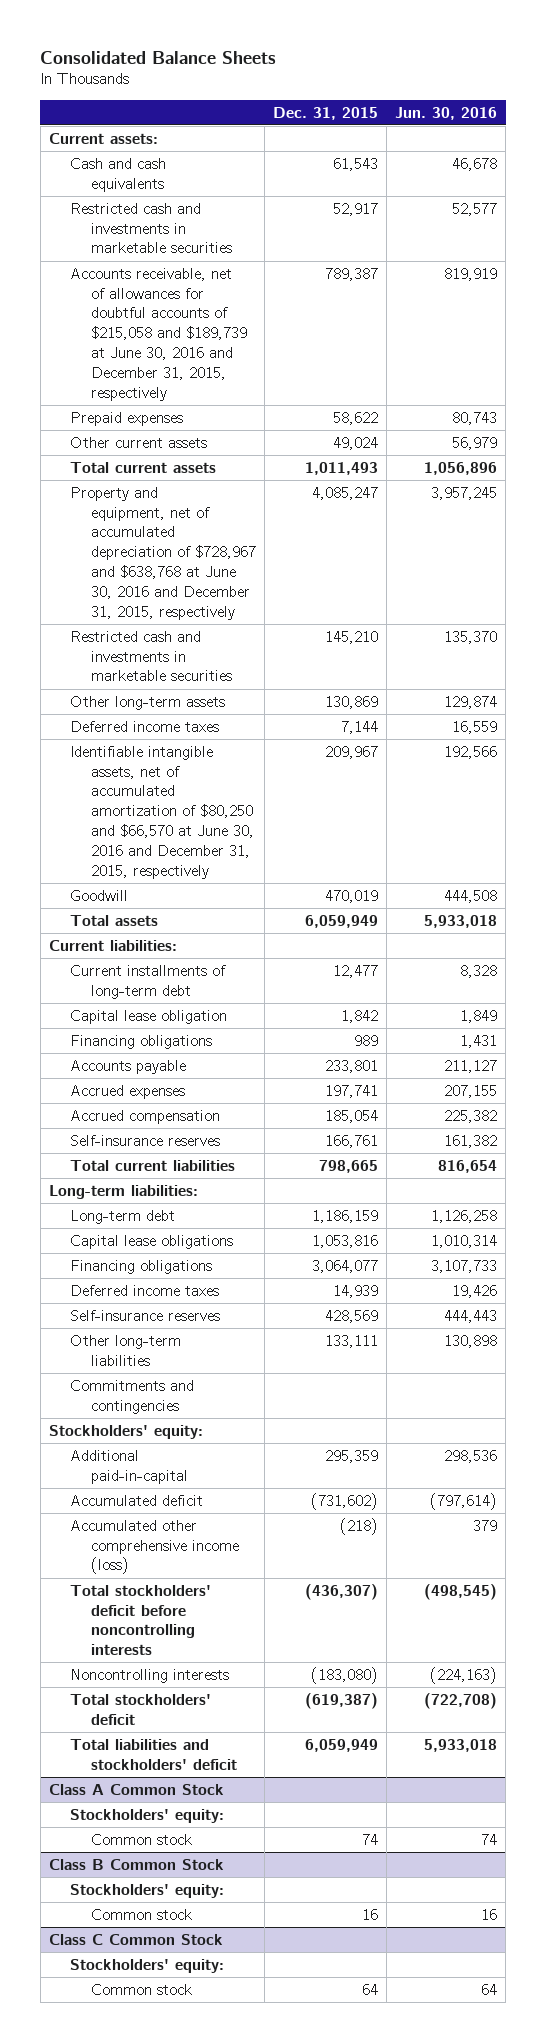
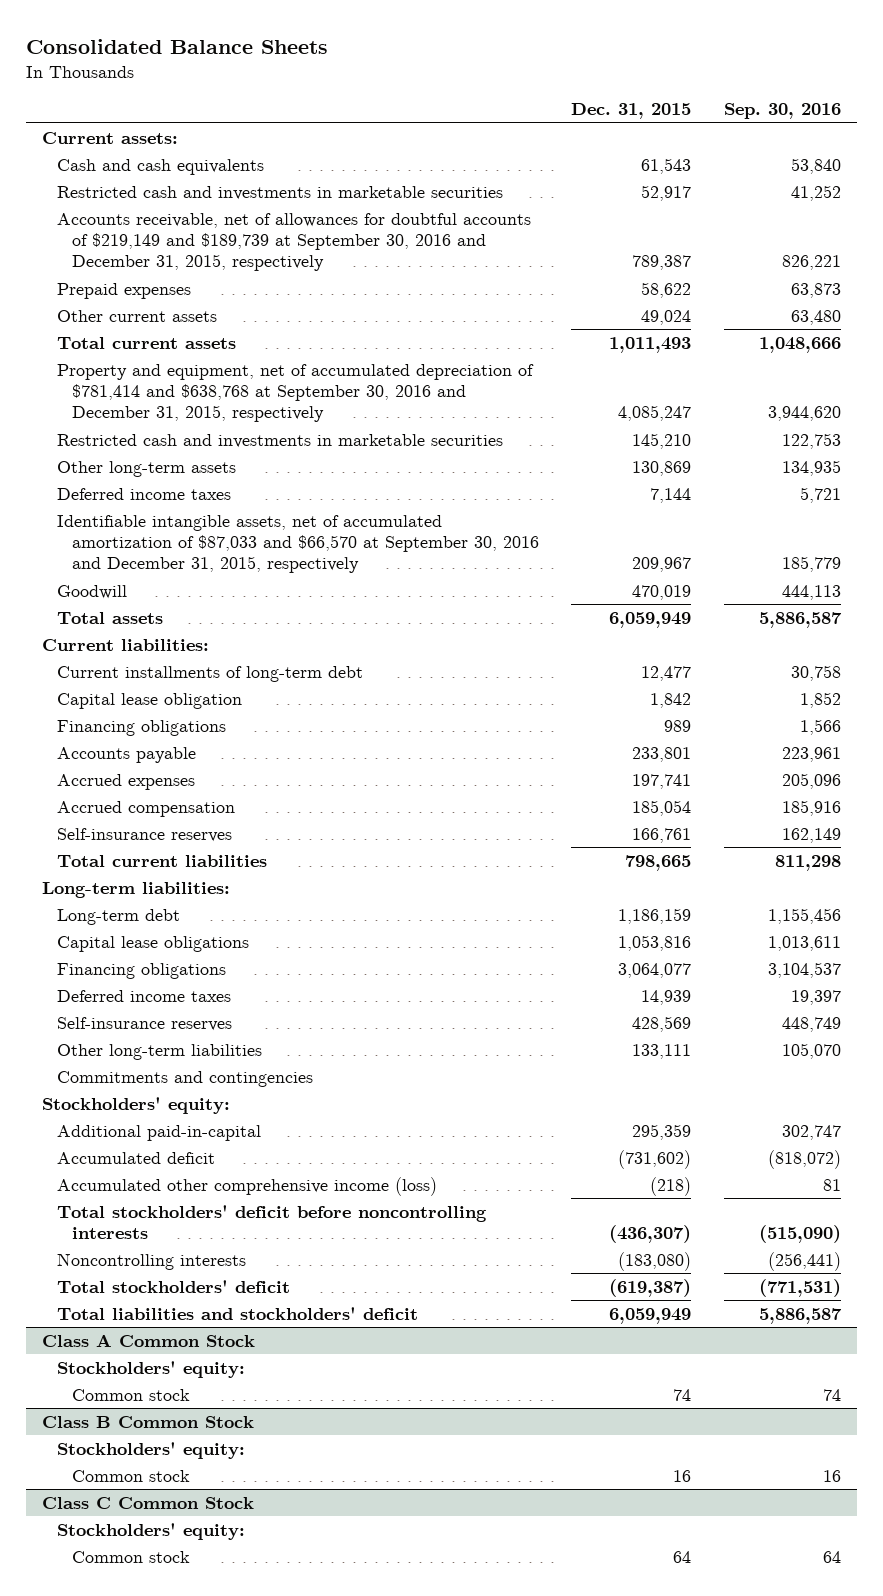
[395,106,498,120] Jun. 30, 2016 -> none
none -> [723,103,841,120] Sep. 30, 2016
[69,267,248,401] Accounts receivable, net of allowances for doubtful accounts of $215,058 and $189,739 at June 30, 2016 and December 31, 2015, respectively -> [57,212,532,272] Accounts receivable, net of allowances for doubtful accounts of $219,149 and $189,739 at September 30, 2016 and December 31, 2015, respectively
[69,486,257,620] Property and equipment, net of accumulated depreciation of $728,967 and $638,768 at June 30, 2016 and December 31, 2015, respectively -> [57,363,535,423] Property and equipment, net of accumulated depreciation of $781,414 and $638,768 at September 30, 2016 and December 31, 2015, respectively
[69,745,255,879] Identifiable intangible assets, net of accumulated amortization of $80,250 and $66,570 at June 30, 2016 and December 31, 2015, respectively -> [57,514,540,574] Identifiable intangible assets, net of accumulated amortization of $87,033 and $66,570 at September 30, 2016 and December 31, 2015, respectively

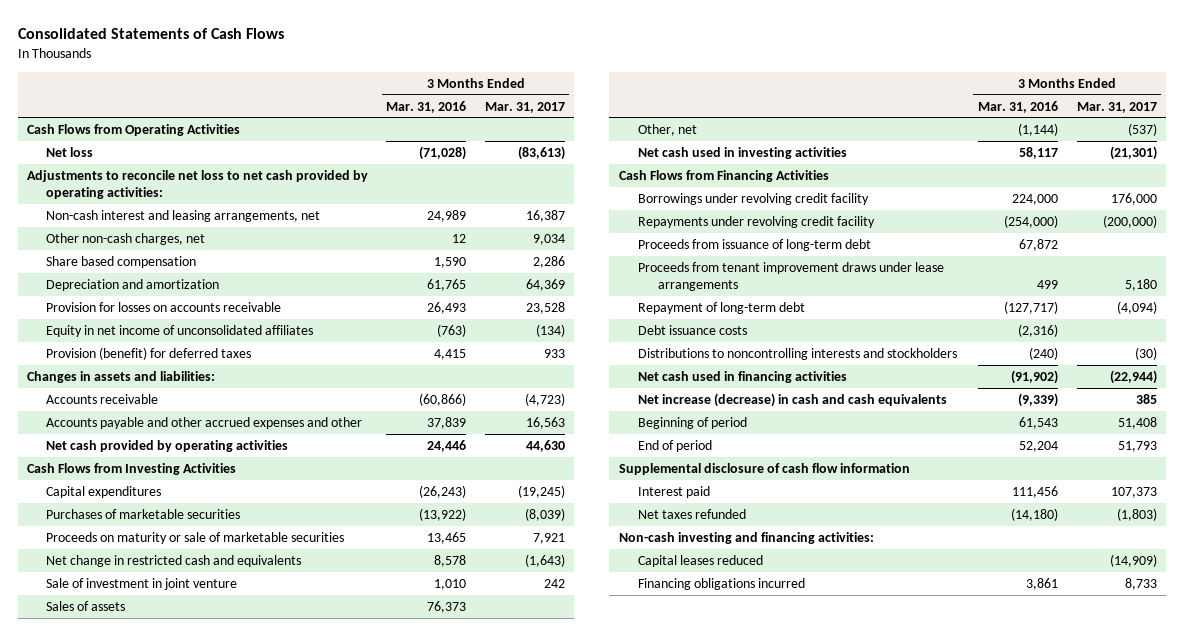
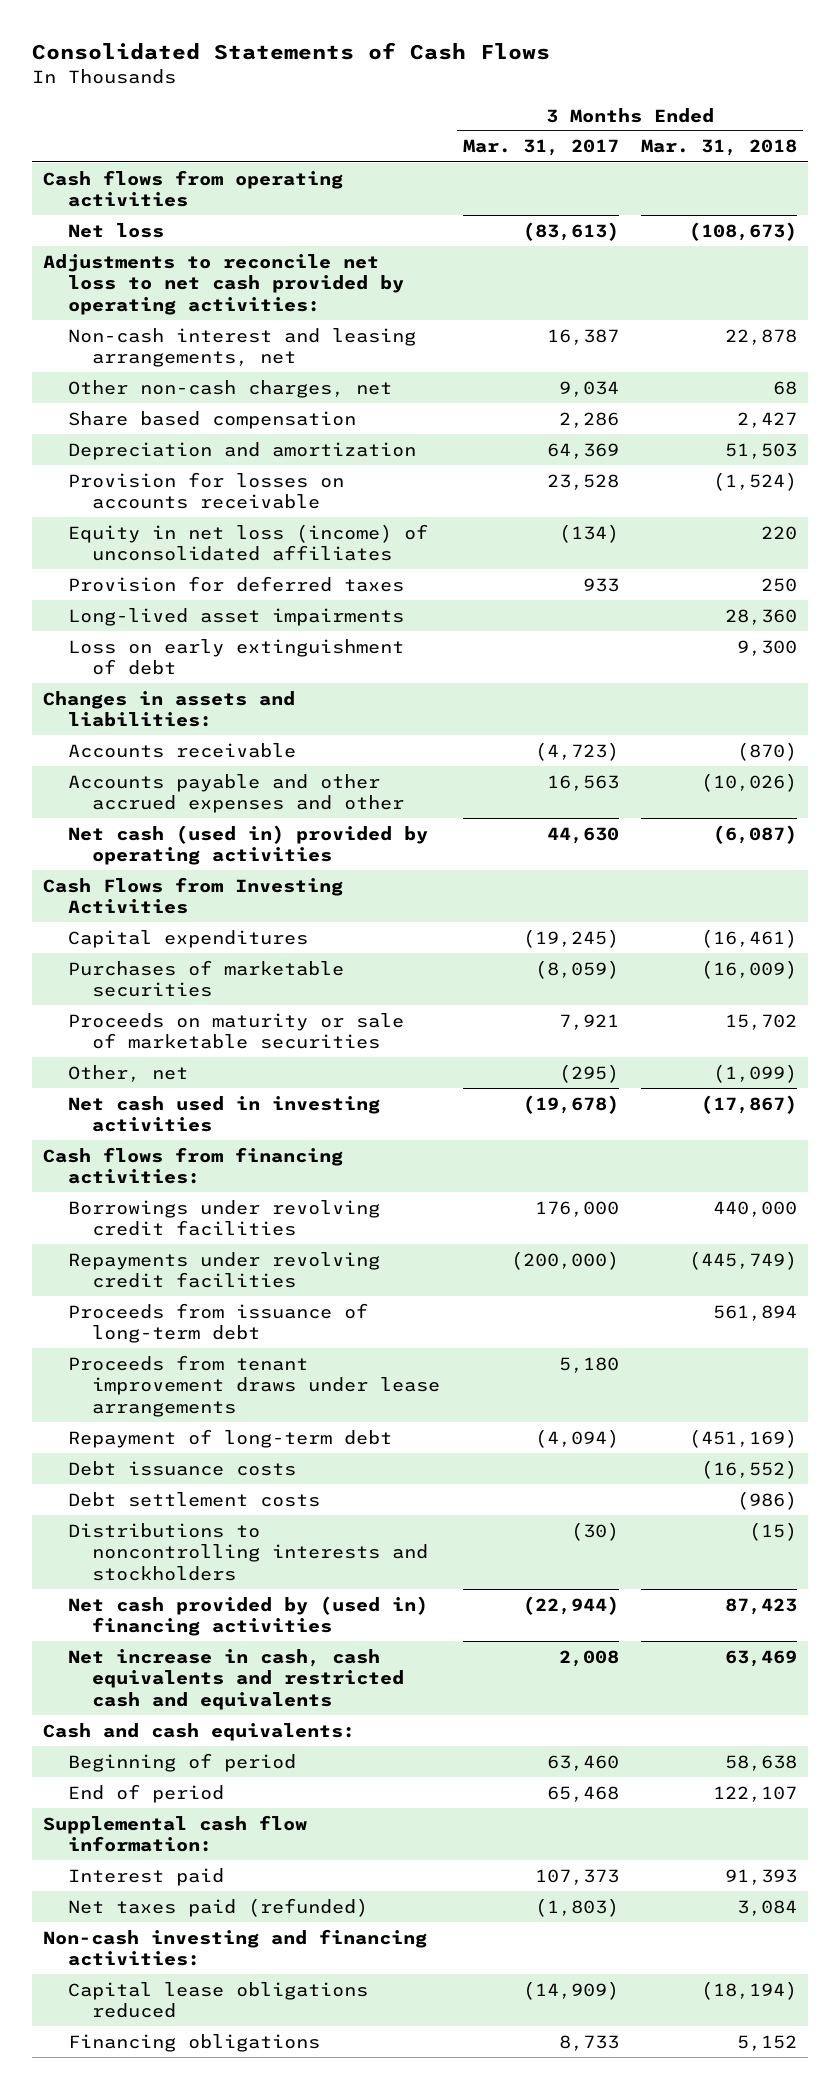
[386,100,467,113] Mar. 31, 2016 -> none
none -> [641,139,798,157] Mar. 31, 2018
[26,123,240,136] Cash Flows from Operating Activities -> [43,169,344,208] Cash flows from operating activities
[46,324,314,337] Equity in net income of unconsolidated affiliates -> [67,523,428,562] Equity in net loss (income) of unconsolidated affiliates
[46,346,252,360] Provision (benefit) for deferred taxes -> [67,575,404,592] Provision for deferred taxes
none -> [67,607,404,626] Long-lived asset impairments
none -> [67,638,404,676] Loss on early extinguishment of debt
[46,439,289,452] Net cash provided by operating activities -> [67,824,428,866] Net cash (used in) provided by operating activities
[524,507,565,521] (8,039) -> [534,959,619,979] (8,059)
[46,554,302,567] Net change in restricted cash and equivalents -> none
[46,577,238,590] Sale of investment in joint venture -> none
[46,600,126,611] Sales of assets -> none
[1127,122,1157,136] (537) -> [558,1063,619,1083] (295)
[1109,145,1157,160] (21,301) -> [522,1094,619,1114] (19,678)
[618,169,829,182] Cash Flows from Financing Activities -> [43,1146,344,1185] Cash flows from financing activities:
[638,192,870,205] Borrowings under revolving credit facility -> [67,1199,380,1237] Borrowings under revolving credit facilities
[638,215,876,228] Repayments under revolving credit facility -> [67,1251,380,1289] Repayments under revolving credit facilities
none -> [67,1491,320,1507] Debt settlement costs
[638,370,848,383] Net cash used in financing activities -> [67,1595,428,1637] Net cash provided by (used in) financing activities
[638,392,948,407] Net increase (decrease) in cash and cash equivalents -> [67,1648,405,1710] Net increase in cash, cash equivalents and restricted cash and equivalents
[1135,393,1157,404] 385 -> [558,1649,619,1667] 2,008
none -> [43,1722,356,1741] Cash and cash equivalents:
[1117,416,1157,429] 51,408 -> [546,1754,619,1771] 63,460
[1117,440,1157,452] 51,793 -> [546,1785,619,1802] 65,468
[618,462,910,475] Supplemental disclosure of cash flow information -> [43,1814,308,1853] Supplemental cash flow information:
[638,508,747,519] Net taxes refunded -> [67,1897,368,1917] Net taxes paid (refunded)
[638,554,764,567] Capital leases reduced -> [67,1981,368,2019] Capital lease obligations reduced
[638,577,806,590] Financing obligations incurred -> [67,2033,320,2052] Financing obligations

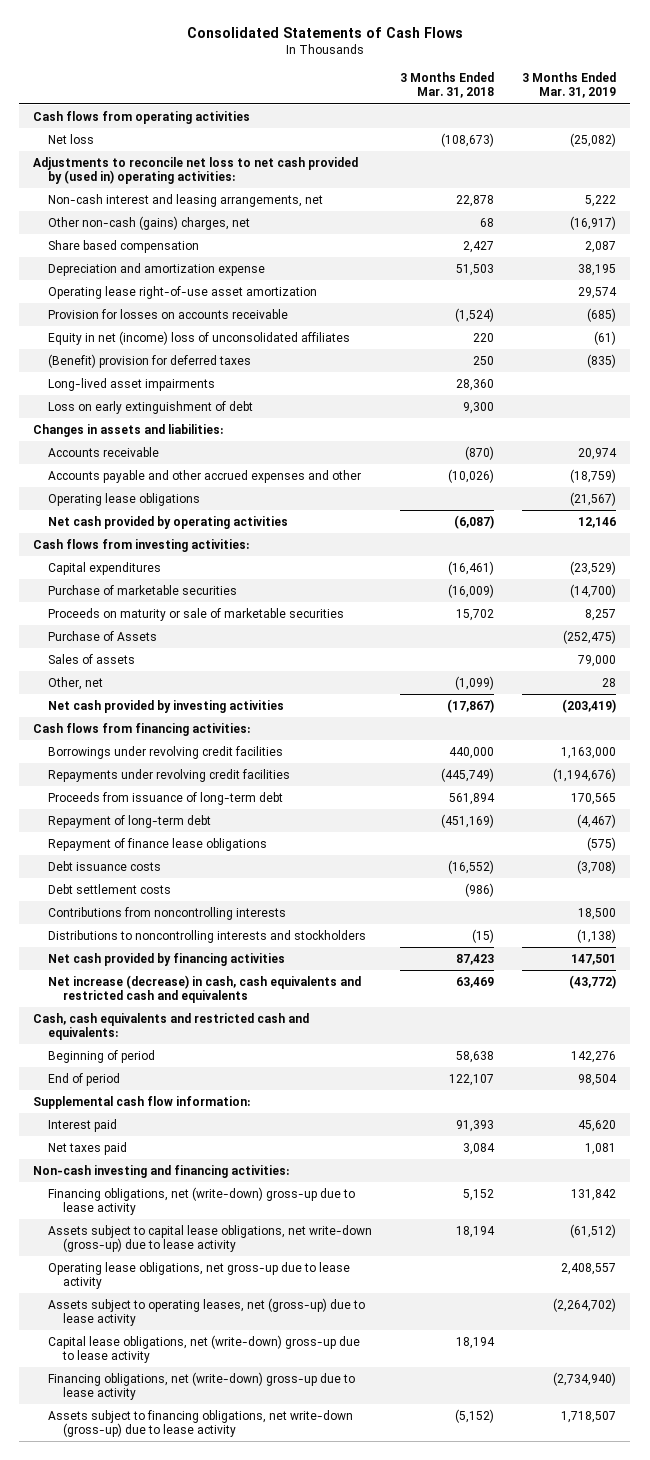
[462,139,619,157] Mar. 31, 2017 -> none
none -> [522,72,617,99] 3 Months Ended Mar. 31, 2019
[43,253,404,315] Adjustments to reconcile net loss to net cash provided by operating activities: -> [33,156,359,185] Adjustments to reconcile net loss to net cash provided by (used in) operating activities:
[67,379,392,398] Other non-cash charges, net -> [48,215,251,230] Other non-cash (gains) charges, net
[67,441,416,460] Depreciation and amortization -> [48,262,266,276] Depreciation and amortization expense
none -> [48,285,318,299] Operating lease right-of-use asset amortization
[67,523,428,562] Equity in net loss (income) of unconsolidated affiliates -> [48,330,351,345] Equity in net (income) loss of unconsolidated affiliates
[67,575,404,592] Provision for deferred taxes -> [48,353,252,368] (Benefit) provision for deferred taxes
none -> [48,492,201,506] Operating lease obligations
[67,824,428,866] Net cash (used in) provided by operating activities -> [48,515,289,529] Net cash provided by operating activities
[43,876,344,915] Cash Flows from Investing Activities -> [33,538,250,552] Cash flows from investing activities:
[67,959,344,998] Purchases of marketable securities -> [48,584,238,595] Purchase of marketable securities
none -> [48,630,158,641] Purchase of Assets
none -> [48,653,136,664] Sales of assets
[67,1095,380,1133] Net cash used in investing activities -> [48,699,285,713] Net cash provided by investing activities
[67,1354,441,1417] Proceeds from tenant improvement draws under lease arrangements -> none
none -> [48,837,268,851] Repayment of finance lease obligations
none -> [48,906,287,920] Contributions from noncontrolling interests
[67,1595,428,1637] Net cash provided by (used in) financing activities -> [48,952,286,966] Net cash provided by financing activities
[67,1648,405,1710] Net increase in cash, cash equivalents and restricted cash and equivalents -> [48,974,362,1004] Net increase (decrease) in cash, cash equivalents and restricted cash and equivalents
[43,1722,356,1741] Cash and cash equivalents: -> [33,1012,310,1041] Cash, cash equivalents and restricted cash and equivalents:
[67,1897,368,1917] Net taxes paid (refunded) -> [48,1141,128,1155] Net taxes paid
[67,1981,368,2019] Capital lease obligations reduced -> none
[67,2033,320,2052] Financing obligations -> [48,1186,356,1216] Financing obligations, net (write-down) gross-up due to lease activity
none -> [48,1224,373,1253] Assets subject to capital lease obligations, net write-down (gross-up) due to lease activity
none -> [48,1261,351,1290] Operating lease obligations, net gross-up due to lease activity
none -> [48,1297,366,1327] Assets subject to operating leases, net (gross-up) due to lease activity
none -> [48,1334,361,1364] Capital lease obligations, net (write-down) gross-up due to lease activity
none -> [48,1371,356,1401] Financing obligations, net (write-down) gross-up due to lease activity
none -> [48,1409,354,1438] Assets subject to financing obligations, net write-down (gross-up) due to lease activity

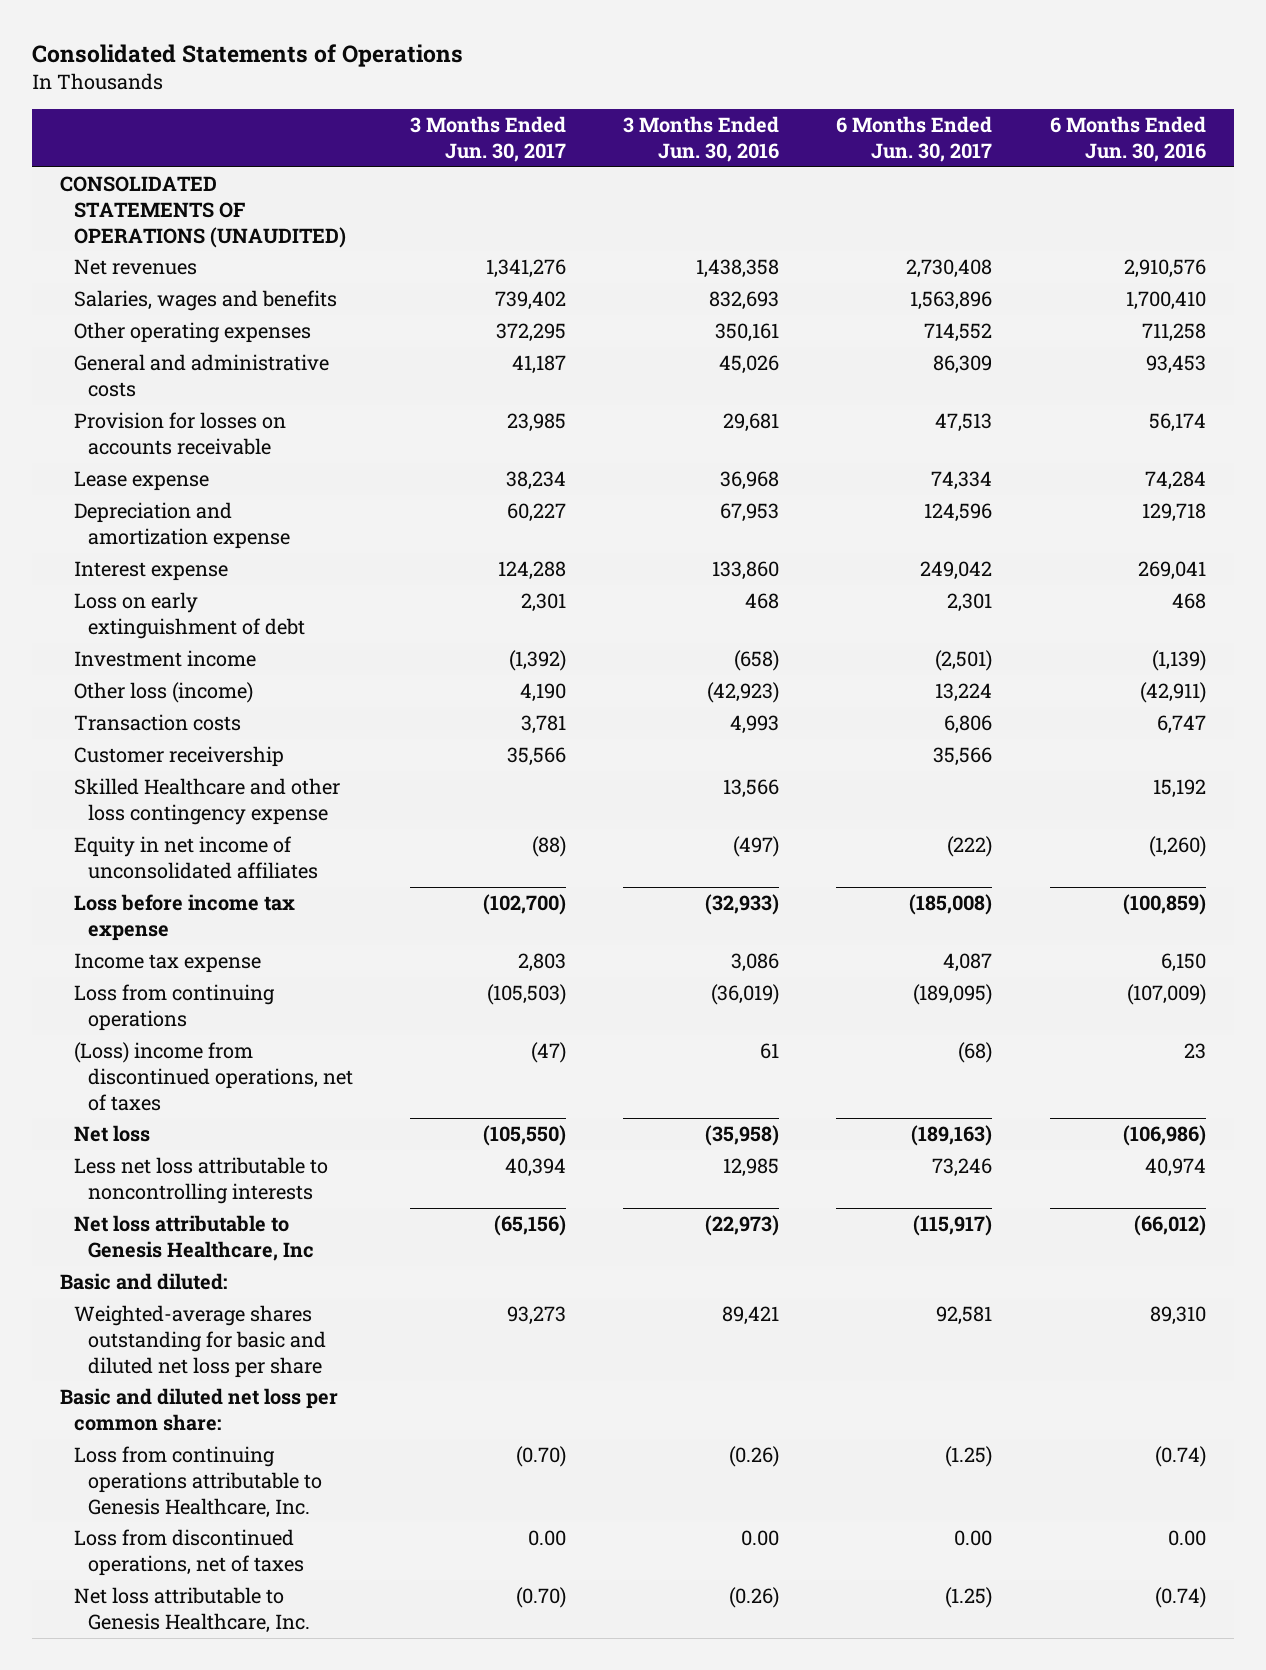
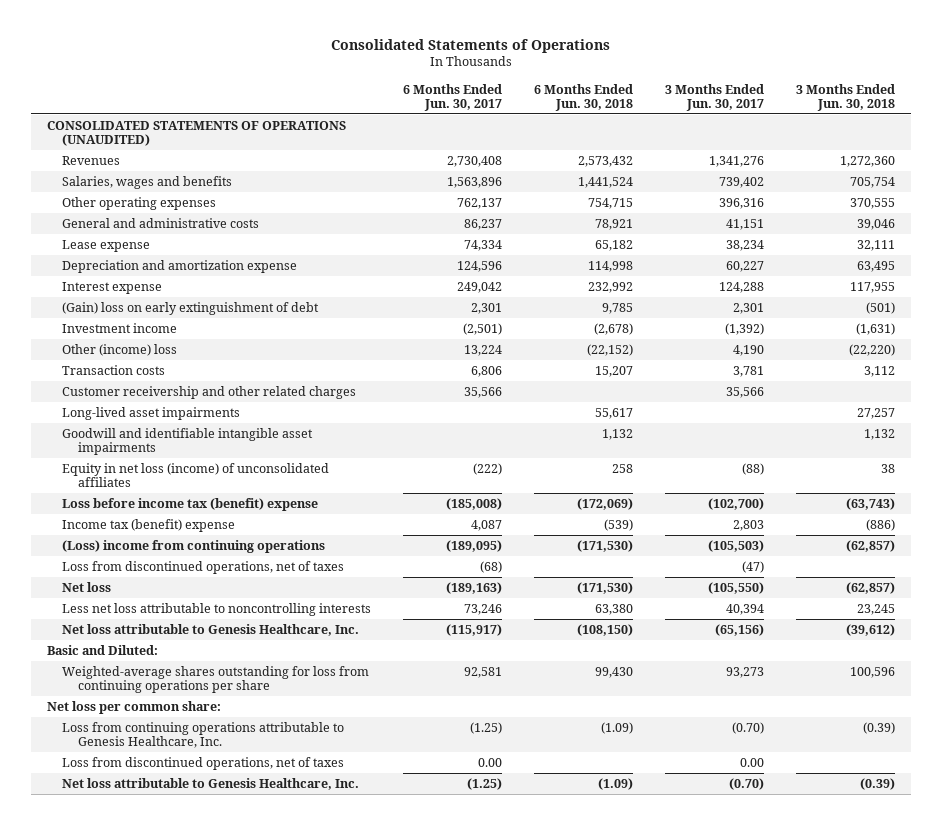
[623,116,780,162] 3 Months Ended Jun. 30, 2016 -> none
[1049,116,1206,162] 6 Months Ended Jun. 30, 2016 -> none
none -> [534,83,634,111] 6 Months Ended Jun. 30, 2018
none -> [796,83,896,111] 3 Months Ended Jun. 30, 2018
[74,259,198,276] Net revenues -> [62,155,121,165] Revenues
[74,412,287,455] Provision for losses on accounts receivable -> none
[496,323,567,343] 372,295 -> [719,197,765,209] 396,316
[924,323,993,343] 714,552 -> [457,197,503,209] 762,137
[512,355,567,375] 41,187 -> [726,218,765,230] 41,151
[933,355,993,375] 86,309 -> [464,218,503,230] 86,237
[74,592,306,639] Loss on early extinguishment of debt -> [62,301,320,315] (Gain) loss on early extinguishment of debt
[74,682,254,704] Other loss (income) -> [62,343,178,356] Other (income) loss
[74,778,341,825] Skilled Healthcare and other loss contingency expense -> none
[74,746,285,768] Customer receivership -> [62,385,357,399] Customer receivership and other related charges
none -> [62,406,241,420] Long-lived asset impairments
none -> [62,427,314,456] Goodwill and identifiable intangible asset impairments
[74,836,319,879] Equity in net income of unconsolidated affiliates -> [62,462,330,488] Equity in net loss (income) of unconsolidated affiliates
[74,894,296,941] Loss before income tax expense -> [62,497,319,511] Loss before income tax (benefit) expense
[74,953,262,974] Income tax expense -> [62,518,236,532] Income tax (benefit) expense
[74,984,276,1031] Loss from continuing operations -> [62,539,326,553] (Loss) income from continuing operations
[74,1042,354,1111] (Loss) income from discontinued operations, net of taxes -> [62,560,345,574] Loss from discontinued operations, net of taxes
[74,1215,315,1261] Net loss attributable to Genesis Healthcare, Inc -> [62,623,360,636] Net loss attributable to Genesis Healthcare, Inc.
[60,1273,228,1291] Basic and diluted: -> [46,644,158,655] Basic and Diluted:
[74,1305,327,1378] Weighted-average shares outstanding for basic and diluted net loss per share -> [62,665,370,694] Weighted-average shares outstanding for loss from continuing operations per share
[60,1388,339,1431] Basic and diluted net loss per common share: -> [46,700,221,714] Net loss per common share:

